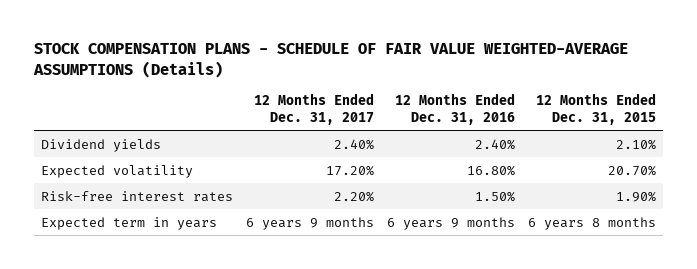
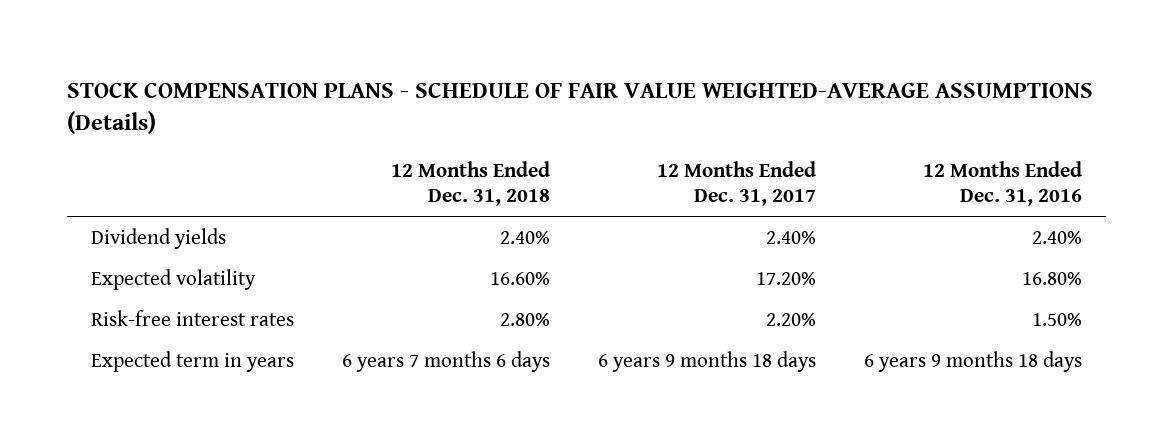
[536,93,657,125] 12 Months Ended Dec. 31, 2015 -> none
none -> [390,160,550,206] 12 Months Ended Dec. 31, 2018
[246,216,375,230] 6 years 9 months -> [598,350,817,372] 6 years 9 months 18 days
[387,216,516,230] 6 years 9 months -> [864,350,1083,372] 6 years 9 months 18 days

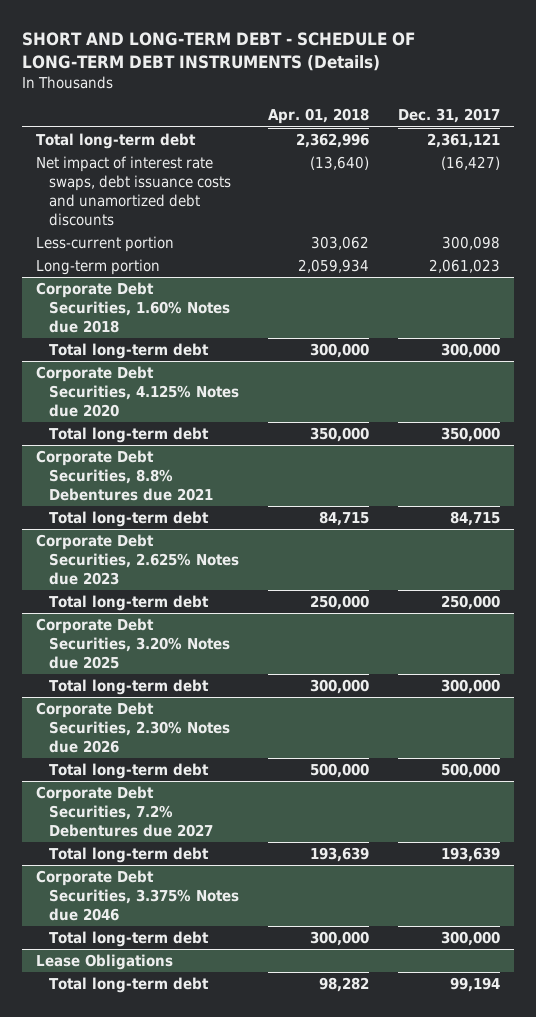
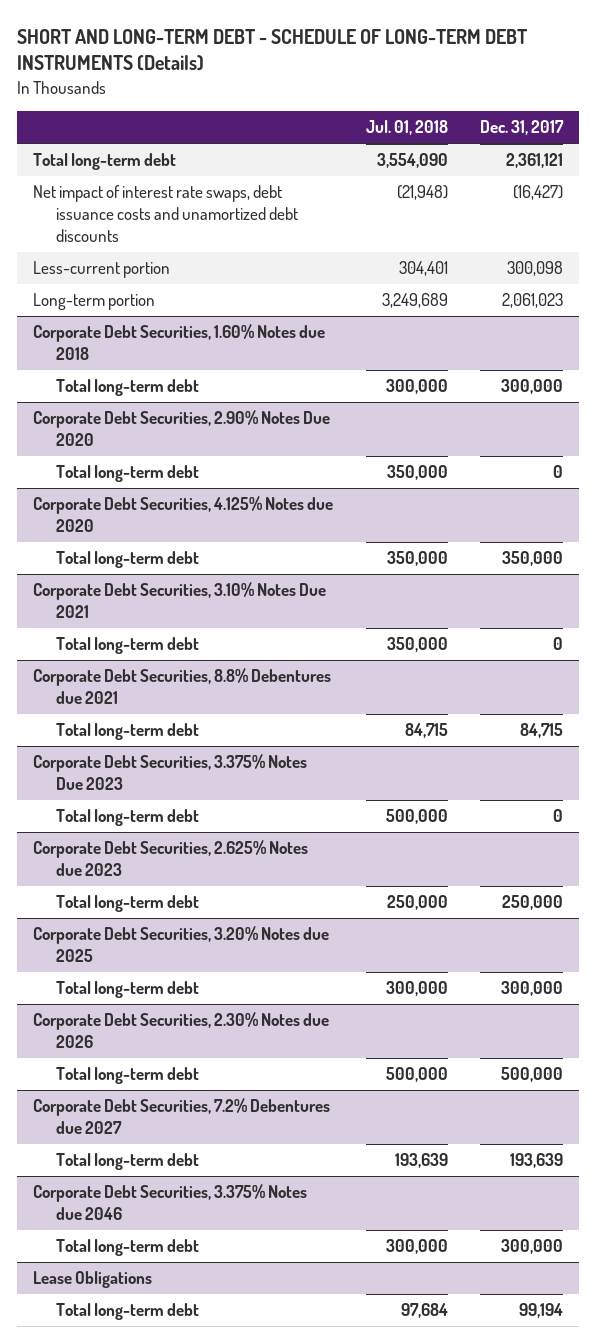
[267,108,369,125] Apr. 01, 2018 -> none
none -> [365,120,448,136] Jul. 01, 2018
none -> [33,410,331,447] Corporate Debt Securities, 2.90% Notes Due 2020
none -> [55,465,199,483] Total long-term debt
none -> [33,582,327,619] Corporate Debt Securities, 3.10% Notes Due 2021
none -> [55,637,199,655] Total long-term debt
none -> [33,754,308,791] Corporate Debt Securities, 3.375% Notes Due 2023
none -> [55,809,199,827] Total long-term debt

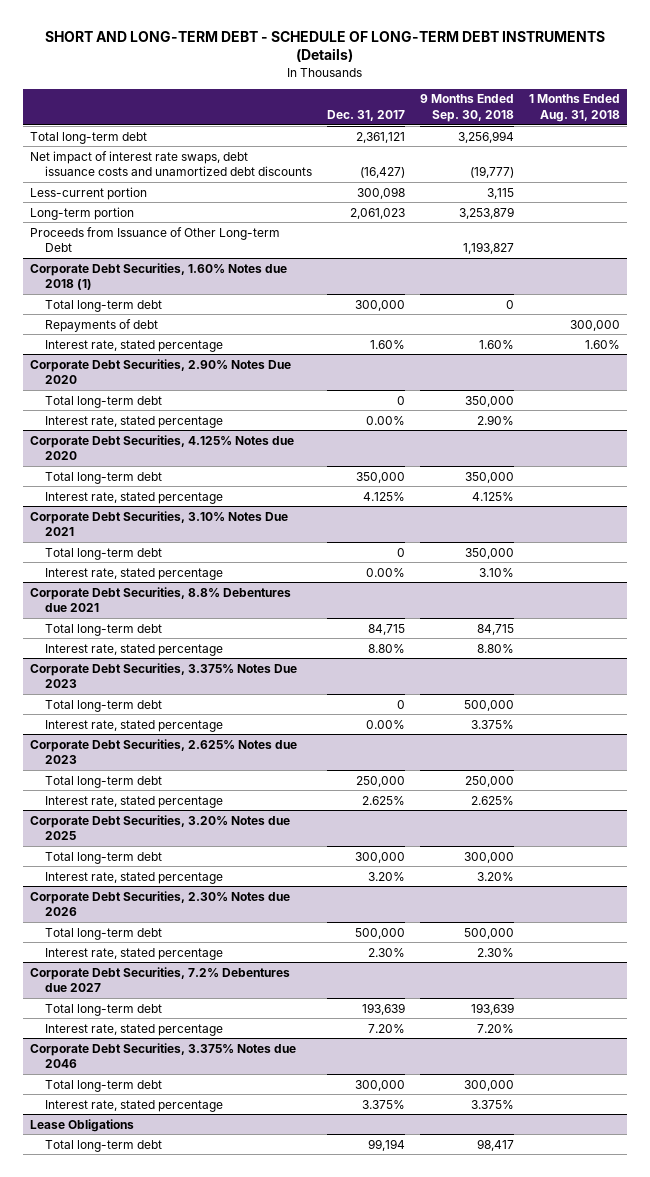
[365,120,448,136] Jul. 01, 2018 -> none
none -> [419,94,514,122] 9 Months Ended Sep. 30, 2018
none -> [528,94,620,122] 1 Months Ended Aug. 31, 2018
none -> [30,226,281,253] Proceeds from Issuance of Other Long-term Debt
[33,324,326,361] Corporate Debt Securities, 1.60% Notes due 2018 -> [30,262,288,291] Corporate Debt Securities, 1.60% Notes due 2018 (1)
none -> [45,318,159,332] Repayments of debt
none -> [45,339,224,352] Interest rate, stated percentage
none -> [45,415,224,428] Interest rate, stated percentage
none -> [45,491,224,504] Interest rate, stated percentage
none -> [45,567,224,580] Interest rate, stated percentage
none -> [45,643,224,656] Interest rate, stated percentage
none -> [45,719,224,732] Interest rate, stated percentage
none -> [45,795,224,808] Interest rate, stated percentage
none -> [45,871,224,884] Interest rate, stated percentage
none -> [45,947,224,960] Interest rate, stated percentage
none -> [45,1023,224,1036] Interest rate, stated percentage
none -> [45,1099,224,1112] Interest rate, stated percentage

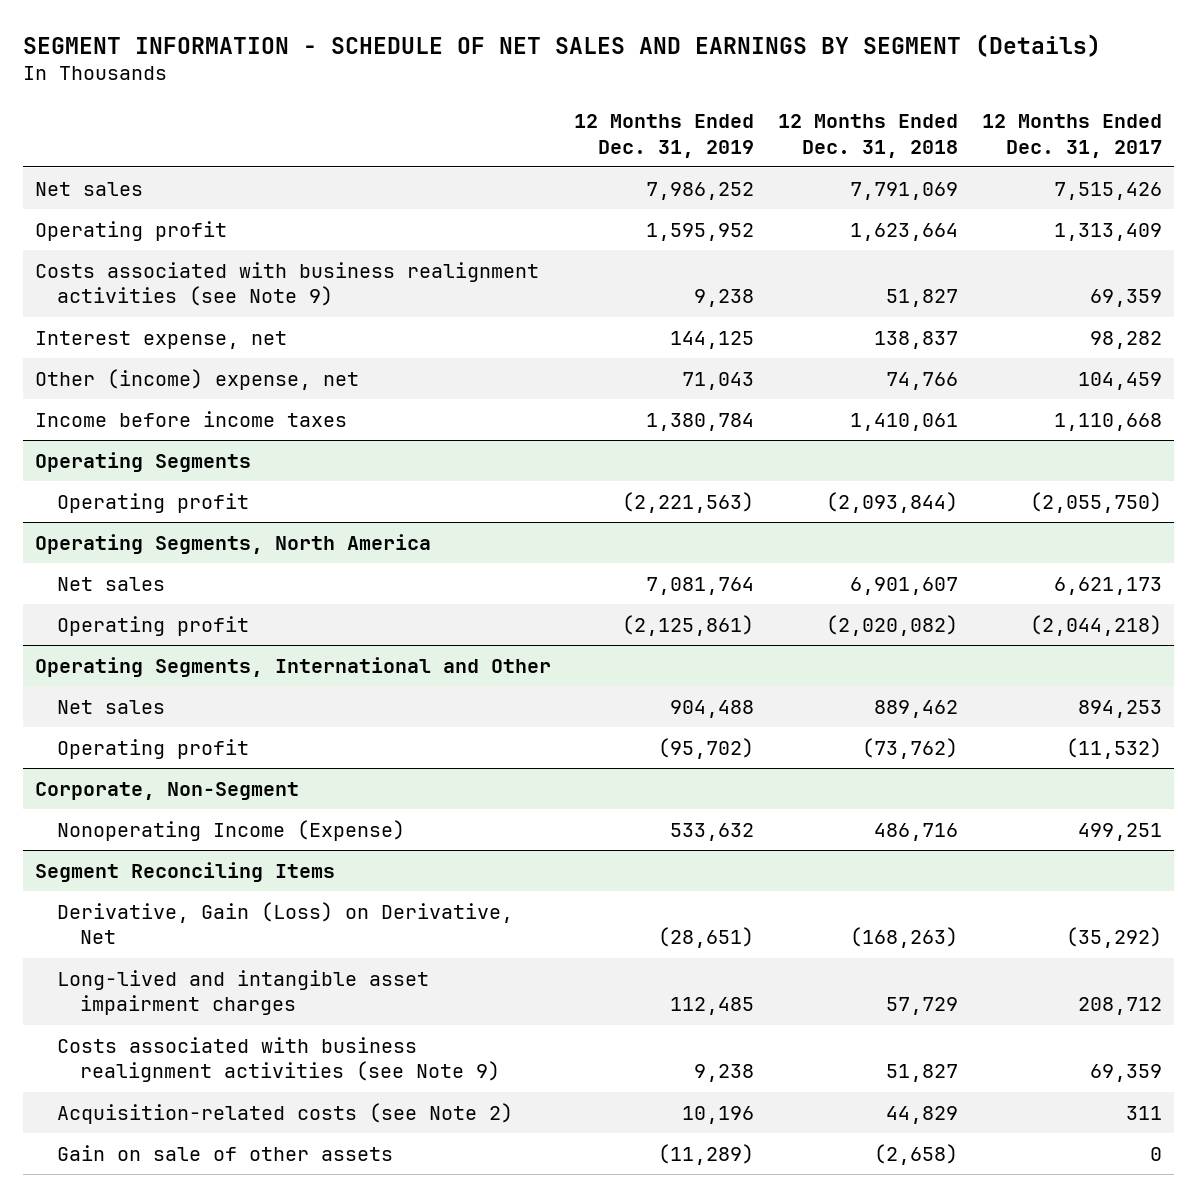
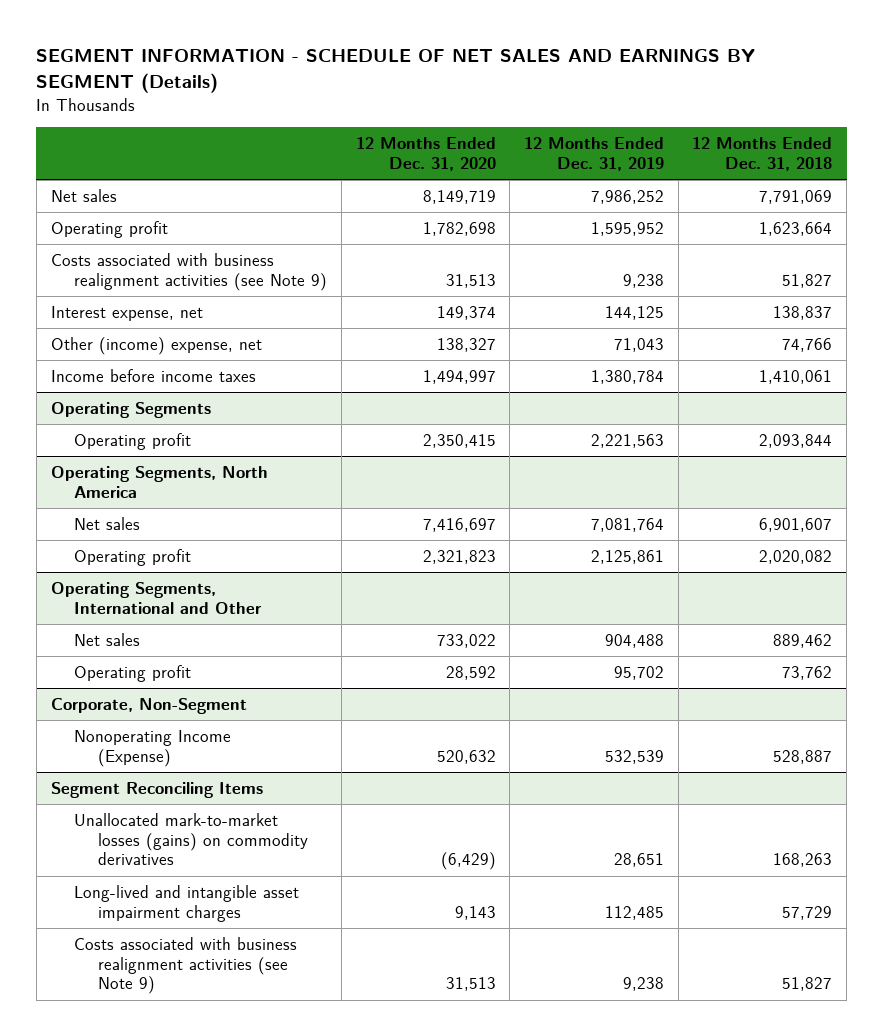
[981,113,1162,158] 12 Months Ended Dec. 31, 2017 -> none
none -> [355,137,496,171] 12 Months Ended Dec. 31, 2020
[622,491,755,513] (2,221,563) -> [591,433,665,448] 2,221,563
[826,491,959,513] (2,093,844) -> [759,433,833,448] 2,093,844
[622,614,755,636] (2,125,861) -> [591,549,665,564] 2,125,861
[826,614,959,636] (2,020,082) -> [759,549,833,564] 2,020,082
[658,737,755,759] (95,702) -> [614,665,665,680] 95,702
[862,737,959,759] (73,762) -> [782,665,833,680] 73,762
[670,822,755,841] 533,632 -> [605,749,665,764] 532,539
[874,822,959,841] 486,716 -> [773,749,833,764] 528,887
[57,901,514,945] Derivative, Gain (Loss) on Derivative, Net -> [74,812,309,866] Unallocated mark-to-market losses (gains) on commodity derivatives
[658,927,755,949] (28,651) -> [614,853,665,868] 28,651
[850,927,959,949] (168,263) -> [773,853,833,868] 168,263
[57,1102,514,1124] Acquisition-related costs (see Note 2) -> none
[57,1144,394,1161] Gain on sale of other assets -> none

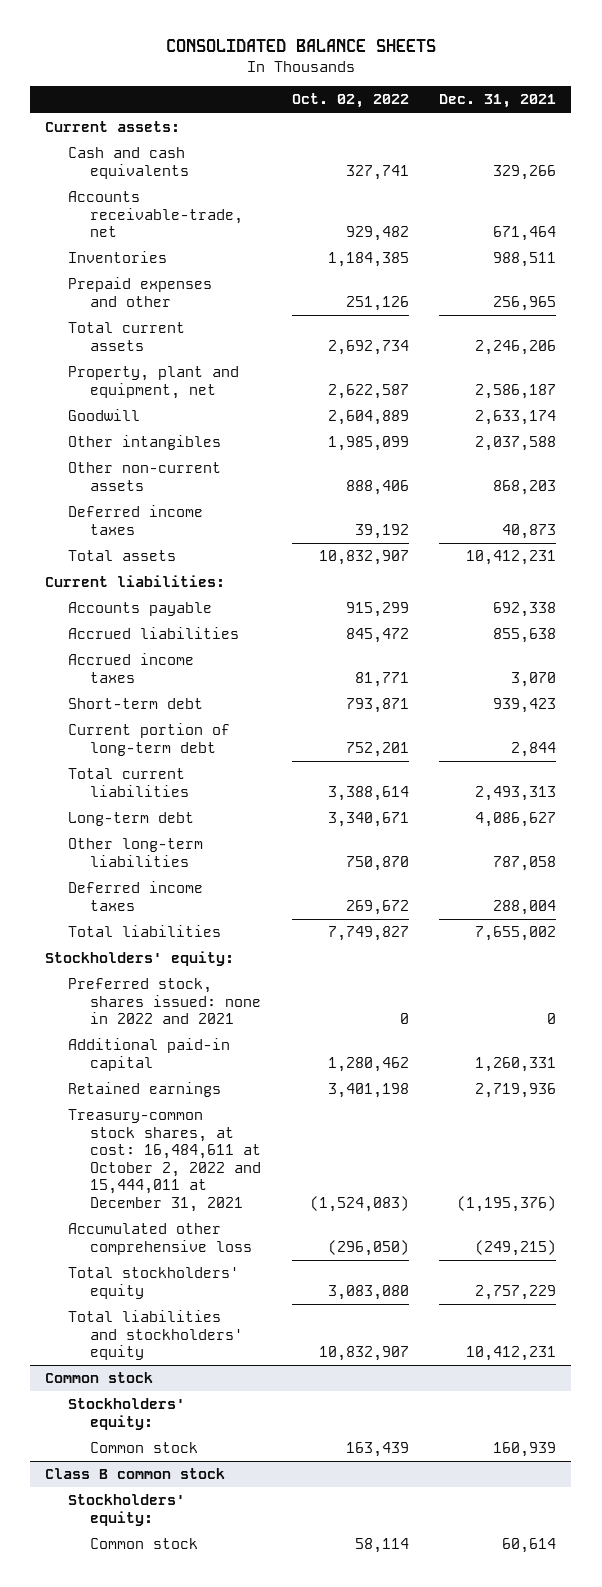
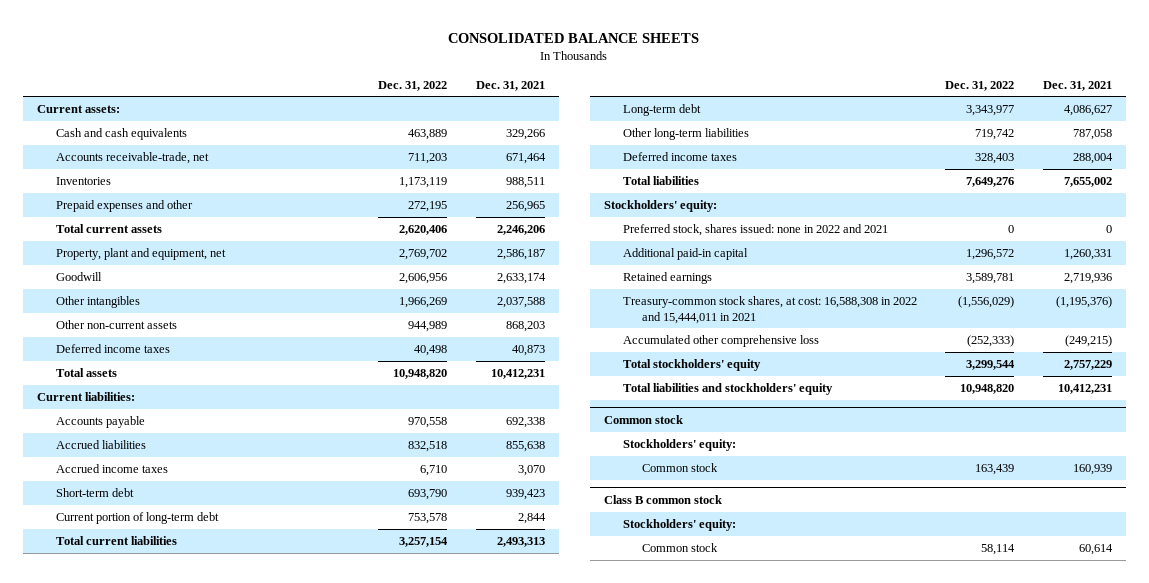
[291,93,409,109] Oct. 02, 2022 -> none
none -> [378,80,448,91] Dec. 31, 2022
[67,1109,262,1213] Treasury-common stock shares, at cost: 16,484,611 at October 2, 2022 and 15,444,011 at December 31, 2021 -> [623,296,918,324] Treasury-common stock shares, at cost: 16,588,308 in 2022 and 15,444,011 in 2021

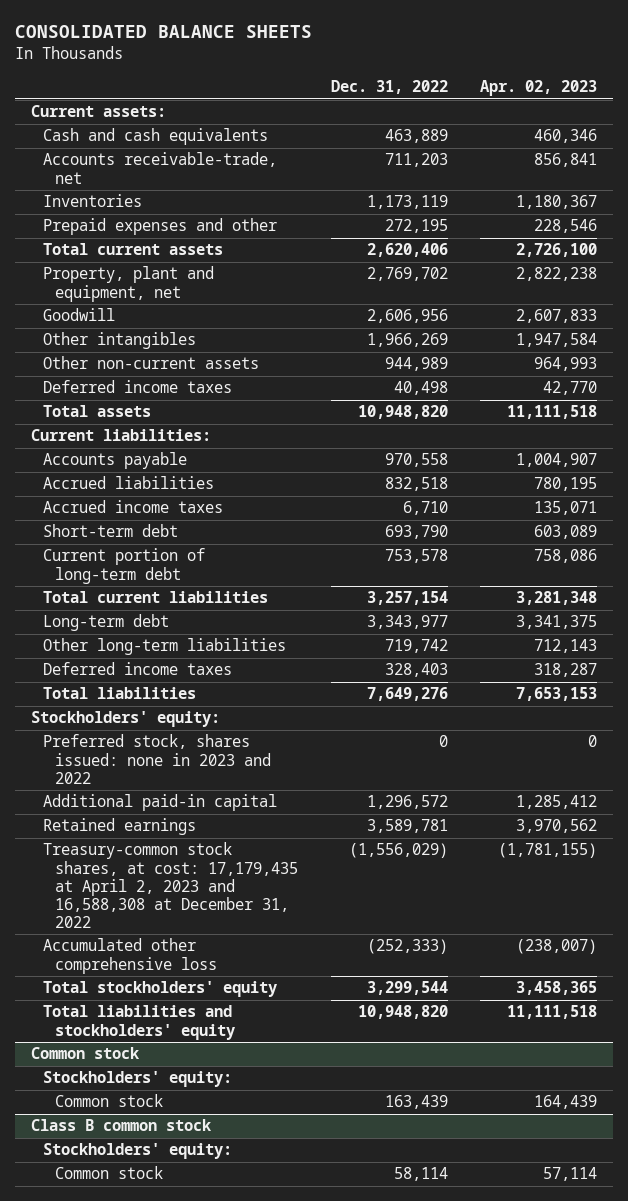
[475,80,545,91] Dec. 31, 2021 -> none
none -> [480,80,598,97] Apr. 02, 2023
[623,224,889,237] Preferred stock, shares issued: none in 2022 and 2021 -> [42,734,272,784] Preferred stock, shares issued: none in 2023 and 2022
[623,296,918,324] Treasury-common stock shares, at cost: 16,588,308 in 2022 and 15,444,011 in 2021 -> [42,842,299,928] Treasury-common stock shares, at cost: 17,179,435 at April 2, 2023 and 16,588,308 at December 31, 2022

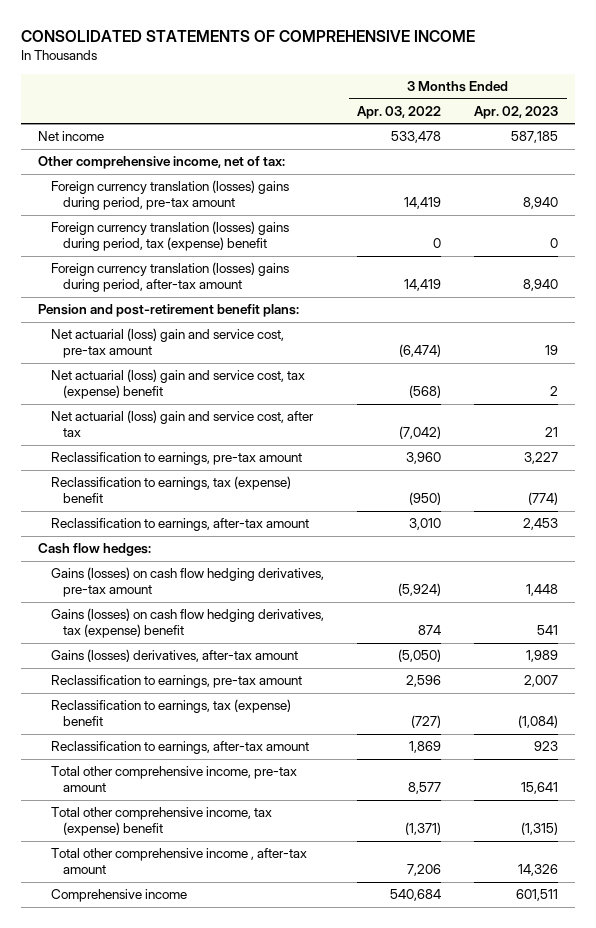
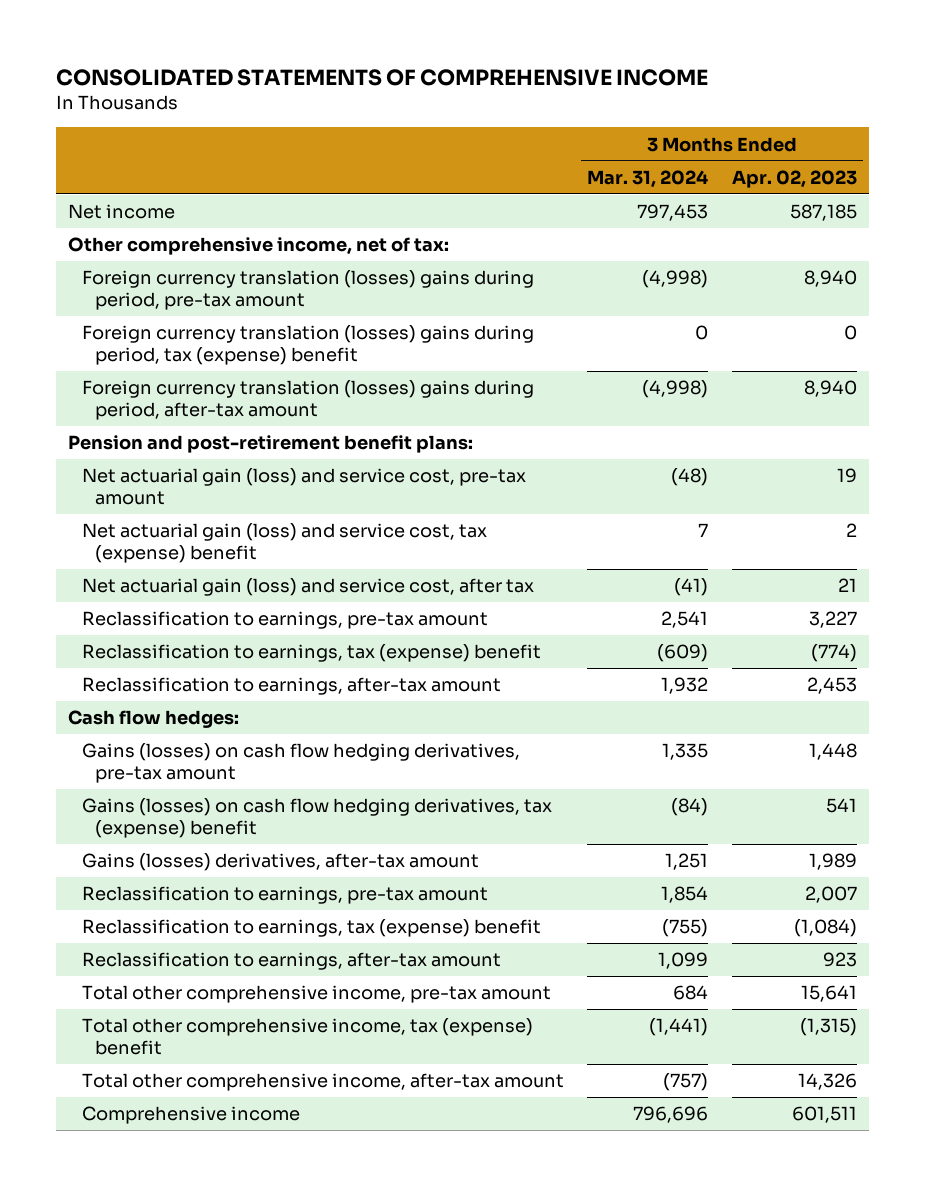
[357,105,442,119] Apr. 03, 2022 -> none
none -> [587,169,709,188] Mar. 31, 2024
[50,328,284,359] Net actuarial (loss) gain and service cost, pre-tax amount -> [81,468,526,505] Net actuarial gain (loss) and service cost, pre-tax amount
[50,369,305,400] Net actuarial (loss) gain and service cost, tax (expense) benefit -> [81,523,487,563] Net actuarial gain (loss) and service cost, tax (expense) benefit
[50,410,314,438] Net actuarial (loss) gain and service cost, after tax -> [81,578,534,597] Net actuarial gain (loss) and service cost, after tax
[50,848,307,875] Total other comprehensive income , after-tax amount -> [81,1073,564,1092] Total other comprehensive income, after-tax amount

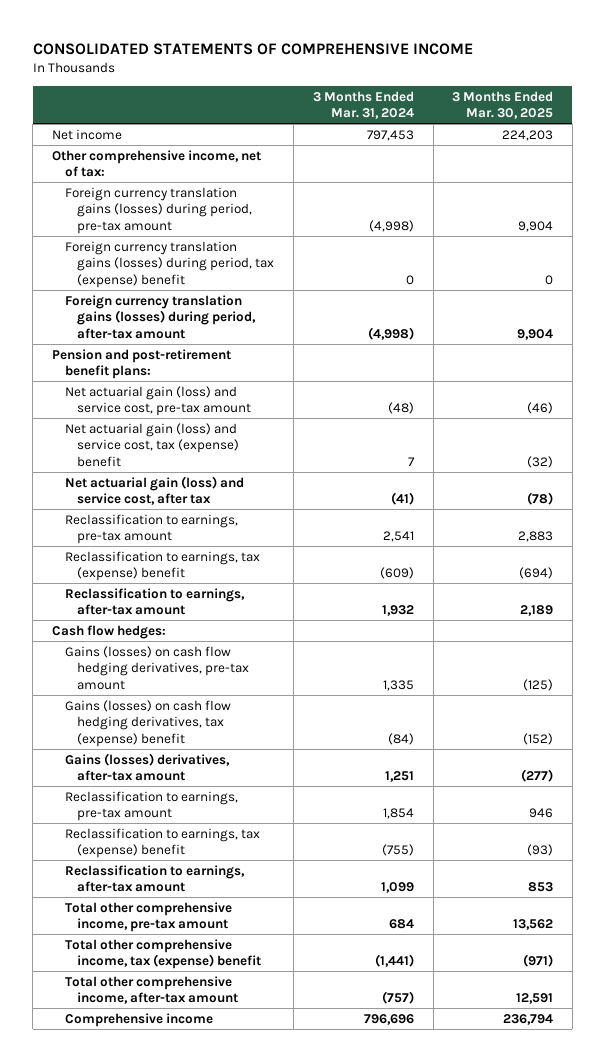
[732,169,858,188] Apr. 02, 2023 -> none
none -> [452,90,554,120] 3 Months Ended Mar. 30, 2025
[81,270,534,310] Foreign currency translation (losses) gains during period, pre-tax amount -> [64,186,253,234] Foreign currency translation gains (losses) during period, pre-tax amount
[81,325,534,365] Foreign currency translation (losses) gains during period, tax (expense) benefit -> [64,240,275,288] Foreign currency translation gains (losses) during period, tax (expense) benefit
[81,380,534,420] Foreign currency translation (losses) gains during period, after-tax amount -> [64,294,257,339] Foreign currency translation gains (losses) during period, after-tax amount

